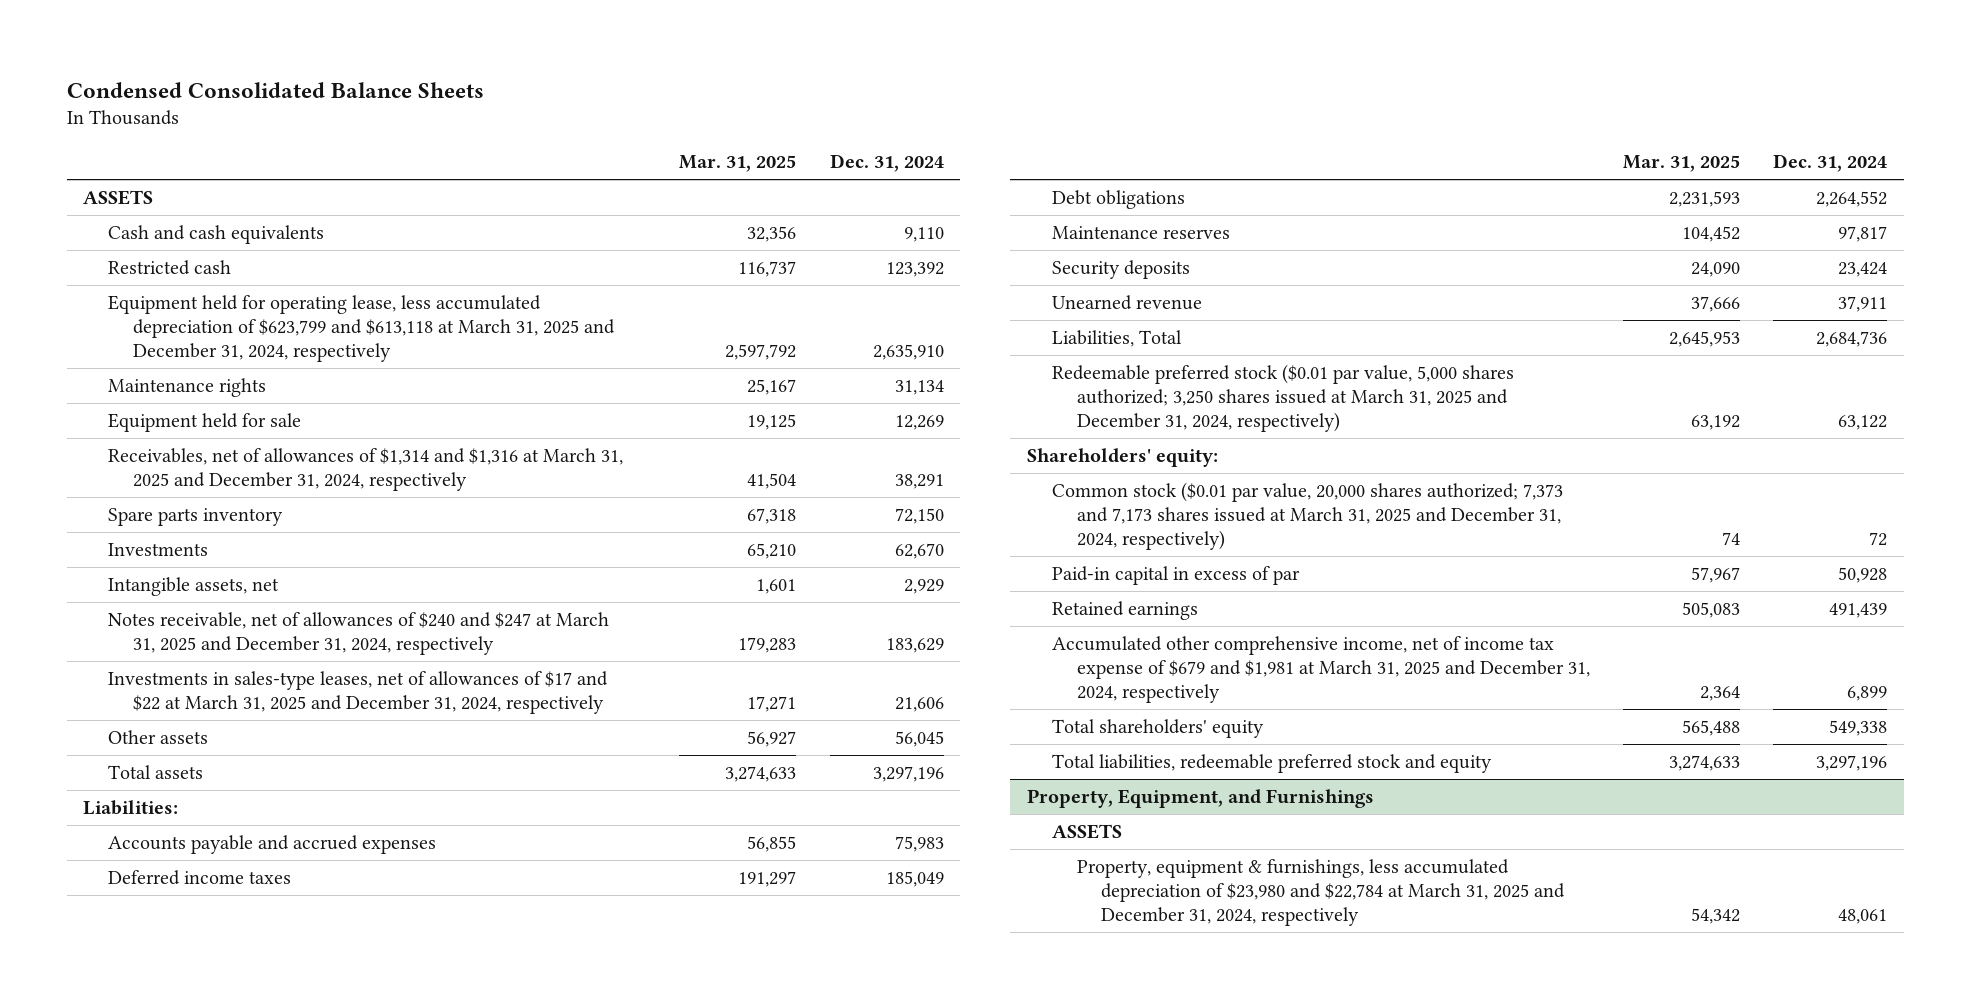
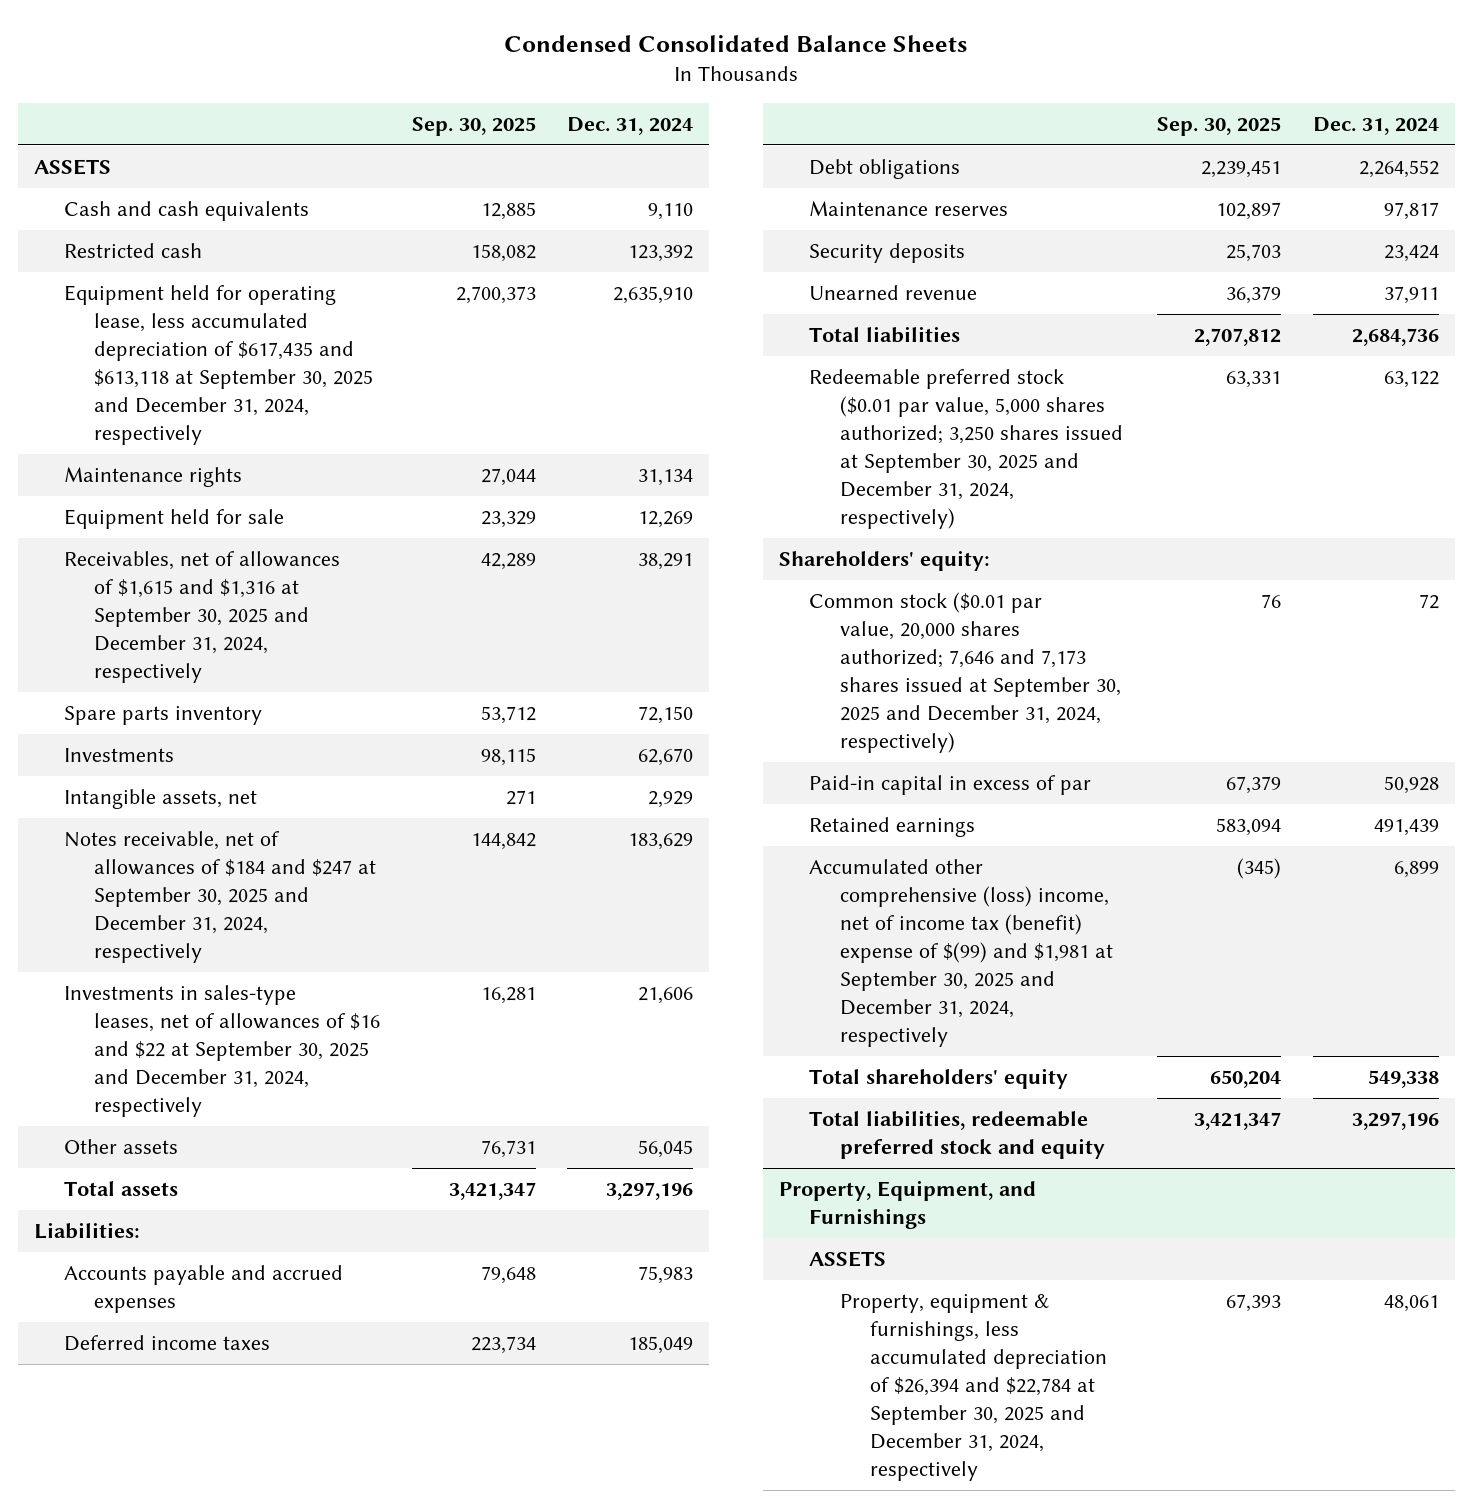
[679,155,797,173] Mar. 31, 2025 -> none
none -> [411,116,536,136] Sep. 30, 2025
[108,294,616,363] Equipment held for operating lease, less accumulated depreciation of $623,799 and $613,118 at March 31, 2025 and December 31, 2024, respectively -> [63,285,373,445] Equipment held for operating lease, less accumulated depreciation of $617,435 and $613,118 at September 30, 2025 and December 31, 2024, respectively
[108,447,624,491] Receivables, net of allowances of $1,314 and $1,316 at March 31, 2025 and December 31, 2024, respectively -> [63,551,340,683] Receivables, net of allowances of $1,615 and $1,316 at September 30, 2025 and December 31, 2024, respectively
[108,611,610,655] Notes receivable, net of allowances of $240 and $247 at March 31, 2025 and December 31, 2024, respectively -> [63,831,376,963] Notes receivable, net of allowances of $184 and $247 at September 30, 2025 and December 31, 2024, respectively
[108,670,609,714] Investments in sales-type leases, net of allowances of $17 and $22 at March 31, 2025 and December 31, 2024, respectively -> [63,985,380,1117] Investments in sales-type leases, net of allowances of $16 and $22 at September 30, 2025 and December 31, 2024, respectively
[1051,329,1182,347] Liabilities, Total -> [809,326,961,344] Total liabilities
[1051,363,1514,433] Redeemable preferred stock ($0.01 par value, 5,000 shares authorized; 3,250 shares issued at March 31, 2025 and December 31, 2024, respectively) -> [809,369,1123,529] Redeemable preferred stock ($0.01 par value, 5,000 shares authorized; 3,250 shares issued at September 30, 2025 and December 31, 2024, respectively)
[1051,481,1563,551] Common stock ($0.01 par value, 20,000 shares authorized; 7,373 and 7,173 shares issued at March 31, 2025 and December 31, 2024, respectively) -> [809,592,1121,753] Common stock ($0.01 par value, 20,000 shares authorized; 7,646 and 7,173 shares issued at September 30, 2025 and December 31, 2024, respectively)
[1051,635,1590,704] Accumulated other comprehensive income, net of income tax expense of $679 and $1,981 at March 31, 2025 and December 31, 2024, respectively -> [809,859,1113,1047] Accumulated other comprehensive (loss) income, net of income tax (benefit) expense of $(99) and $1,981 at September 30, 2025 and December 31, 2024, respectively
[1076,858,1566,927] Property, equipment & furnishings, less accumulated depreciation of $23,980 and $22,784 at March 31, 2025 and December 31, 2024, respectively -> [839,1294,1107,1481] Property, equipment & furnishings, less accumulated depreciation of $26,394 and $22,784 at September 30, 2025 and December 31, 2024, respectively

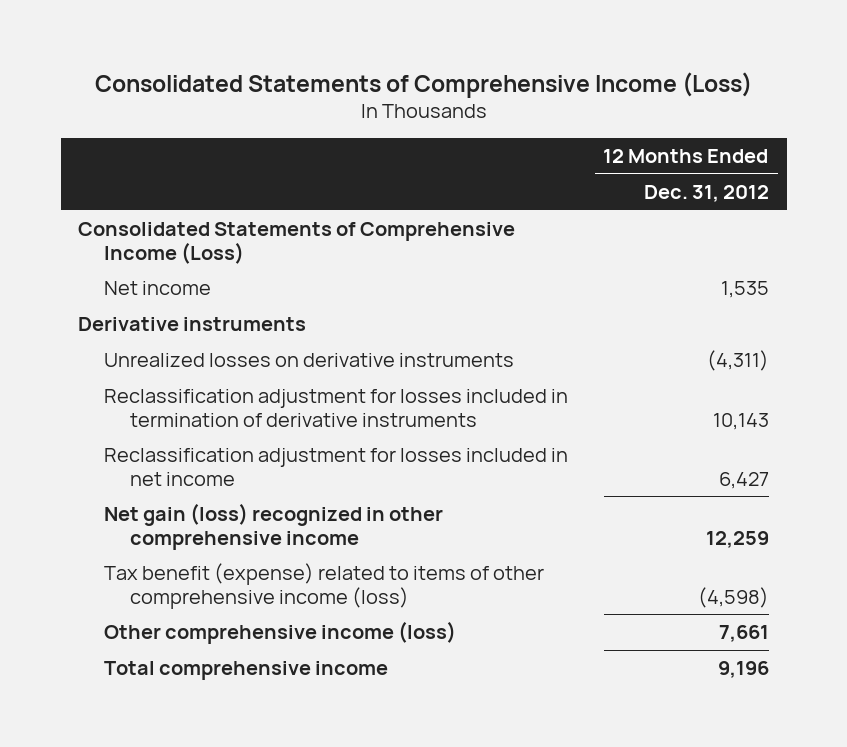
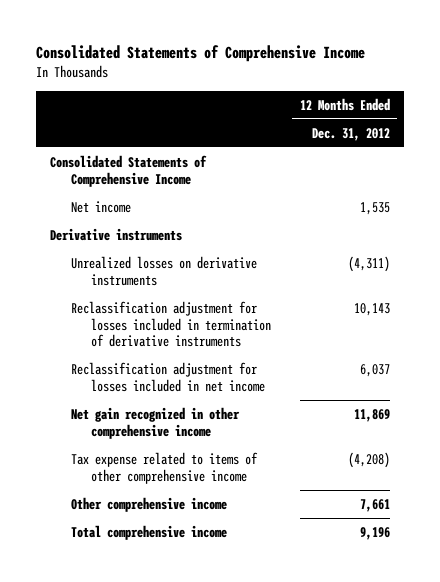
[94,71,752,98] Consolidated Statements of Comprehensive Income (Loss) -> [36,44,366,62] Consolidated Statements of Comprehensive Income
[78,222,516,264] Consolidated Statements of Comprehensive Income (Loss) -> [50,154,208,187] Consolidated Statements of Comprehensive Income
[718,471,769,489] 6,427 -> [359,363,390,377] 6,037
[104,503,444,550] Net gain (loss) recognized in other comprehensive income -> [70,406,240,439] Net gain recognized in other comprehensive income
[705,530,769,548] 12,259 -> [353,408,390,422] 11,869
[104,563,545,609] Tax benefit (expense) related to items of other comprehensive income (loss) -> [70,451,258,484] Tax expense related to items of other comprehensive income
[697,586,769,608] (4,598) -> [347,451,390,468] (4,208)
[104,621,457,645] Other comprehensive income (loss) -> [70,496,227,512] Other comprehensive income

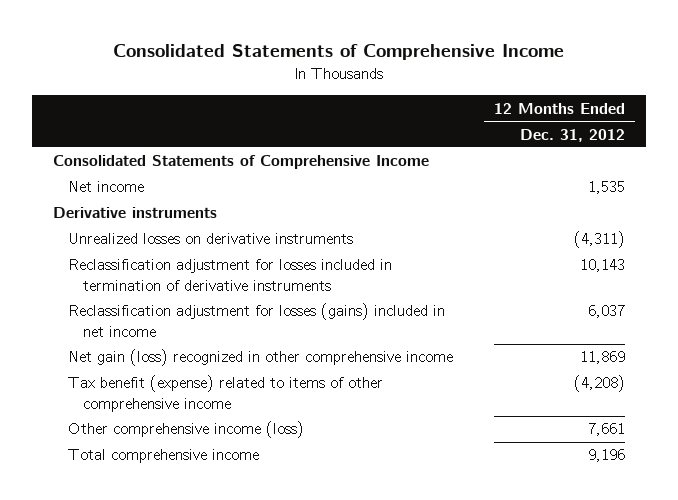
[70,361,265,392] Reclassification adjustment for losses included in net income -> [67,303,445,337] Reclassification adjustment for losses (gains) included in net income
[70,406,240,439] Net gain recognized in other comprehensive income -> [67,349,453,367] Net gain (loss) recognized in other comprehensive income
[70,451,258,484] Tax expense related to items of other comprehensive income -> [67,375,383,412] Tax benefit (expense) related to items of other comprehensive income
[70,496,227,512] Other comprehensive income -> [67,421,304,439] Other comprehensive income (loss)

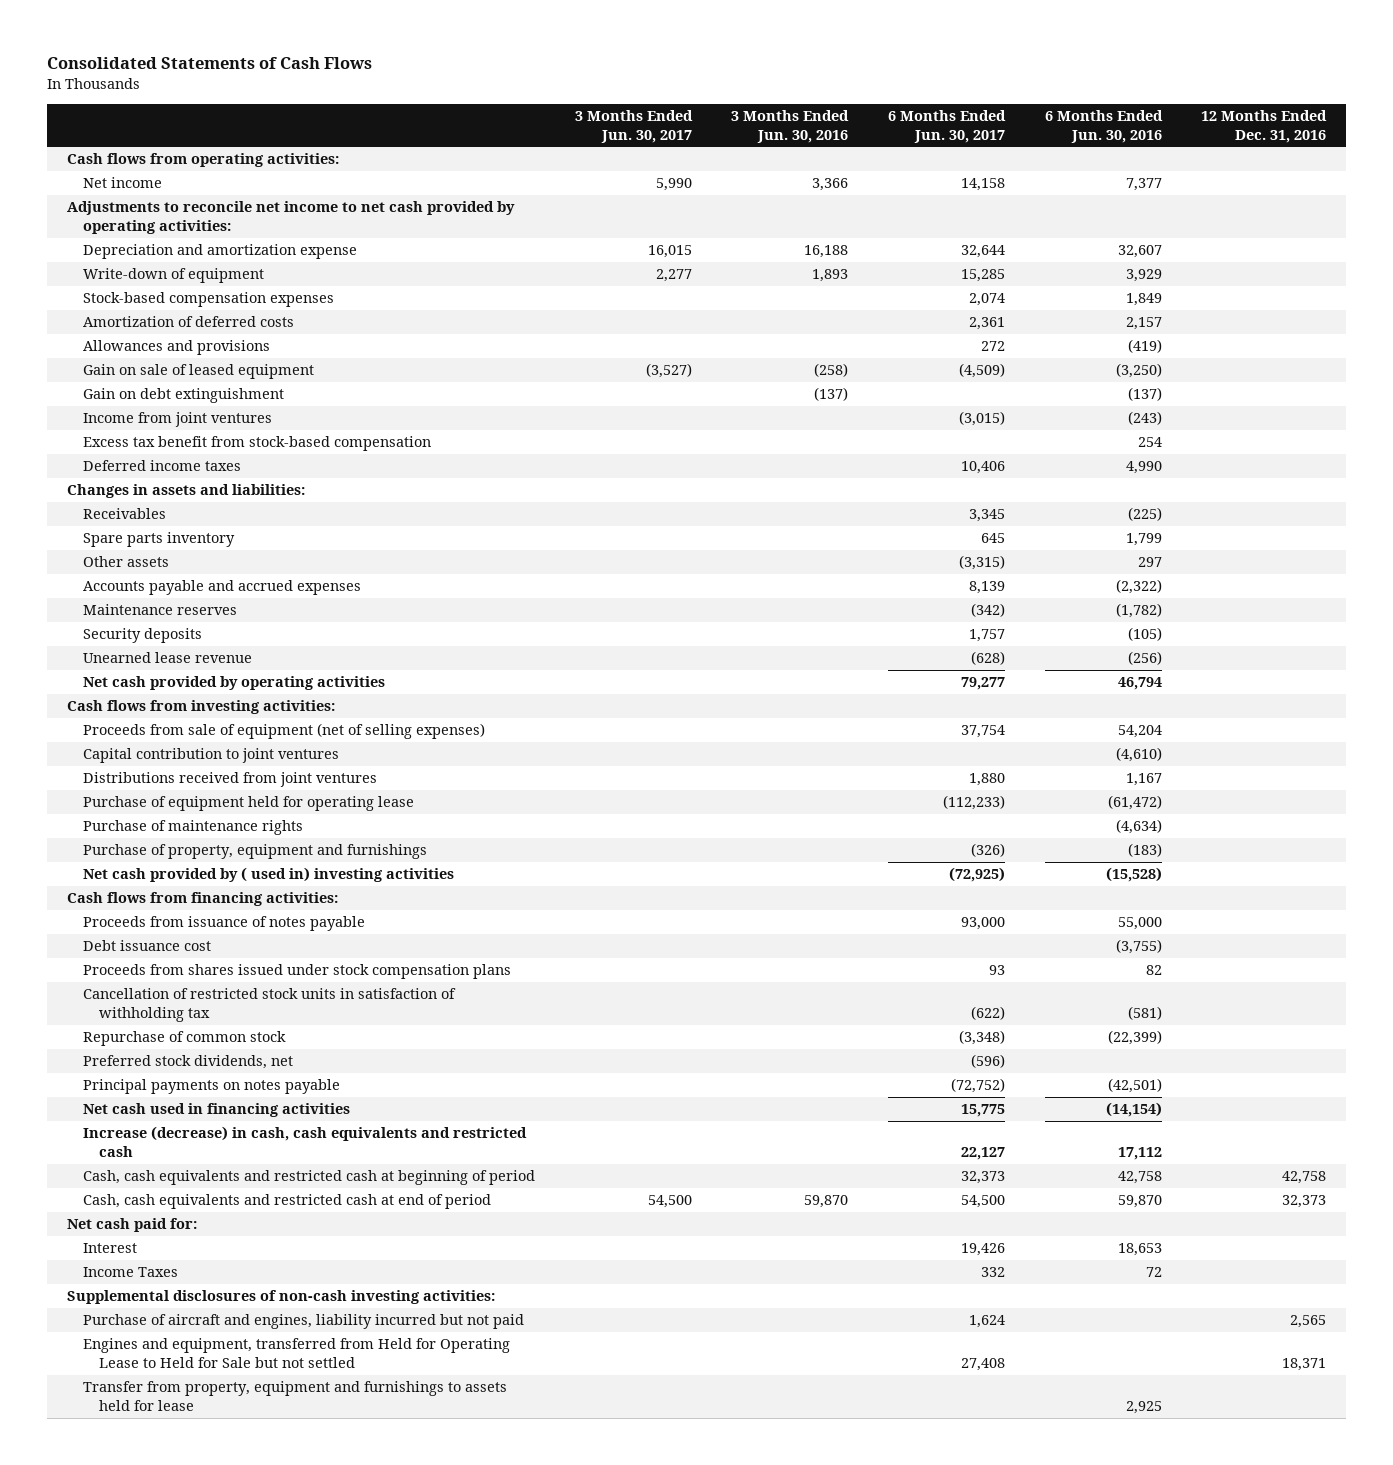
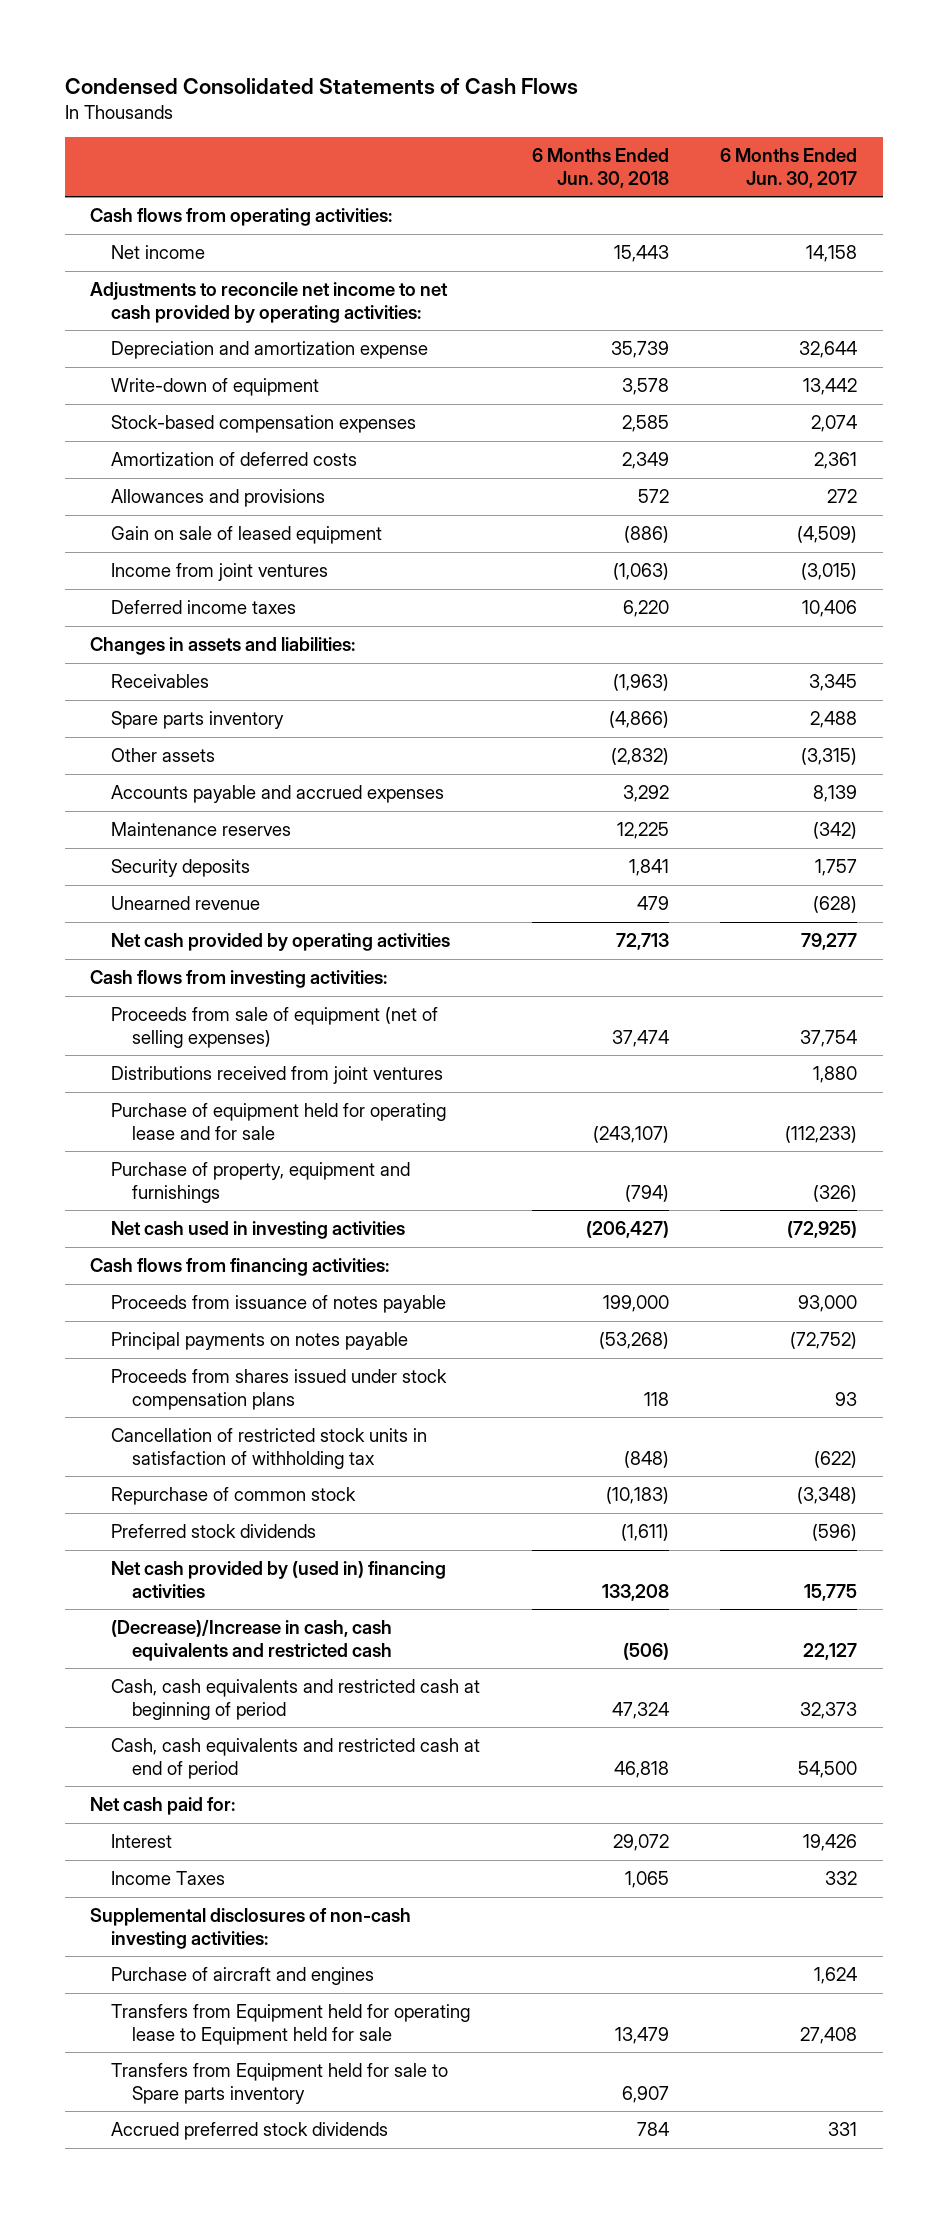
[46,57,372,70] Consolidated Statements of Cash Flows -> [64,77,578,94] Condensed Consolidated Statements of Cash Flows
[574,109,693,143] 3 Months Ended Jun. 30, 2017 -> none
[731,109,850,143] 3 Months Ended Jun. 30, 2016 -> none
[1044,109,1163,143] 6 Months Ended Jun. 30, 2016 -> none
[1201,109,1328,143] 12 Months Ended Dec. 31, 2016 -> none
none -> [531,148,669,188] 6 Months Ended Jun. 30, 2018
[961,269,1006,283] 15,285 -> [803,378,858,396] 13,442
[82,388,284,404] Gain on debt extinguishment -> none
[82,436,431,452] Excess tax benefit from stock-based compensation -> none
[981,533,1006,544] 645 -> [810,711,858,729] 2,488
[82,652,252,664] Unearned lease revenue -> [111,896,261,911] Unearned revenue
[82,748,339,764] Capital contribution to joint ventures -> none
[82,820,303,836] Purchase of maintenance rights -> none
[82,796,414,812] Purchase of equipment held for operating lease -> [111,1103,447,1140] Purchase of equipment held for operating lease and for sale
[82,867,454,883] Net cash provided by ( used in) investing activities -> [111,1221,406,1240] Net cash used in investing activities
[82,940,211,952] Debt issuance cost -> none
[82,1079,340,1095] Principal payments on notes payable -> [111,1332,409,1351] Principal payments on notes payable
[82,1055,293,1070] Preferred stock dividends, net -> [111,1524,317,1539] Preferred stock dividends
[82,1103,350,1118] Net cash used in financing activities -> [111,1561,447,1598] Net cash provided by (used in) financing activities
[82,1126,527,1157] Increase (decrease) in cash, cash equivalents and restricted cash -> [111,1619,393,1661] (Decrease)/Increase in cash, cash equivalents and restricted cash
[82,1381,507,1411] Transfer from property, equipment and furnishings to assets held for lease -> none
[82,1314,524,1330] Purchase of aircraft and engines, liability incurred but not paid -> [111,1967,375,1986] Purchase of aircraft and engines
[82,1338,510,1368] Engines and equipment, transferred from Held for Operating Lease to Held for Sale but not settled -> [111,2004,471,2045] Transfers from Equipment held for operating lease to Equipment held for sale
none -> [111,2063,449,2104] Transfers from Equipment held for sale to Spare parts inventory
none -> [111,2122,389,2141] Accrued preferred stock dividends

